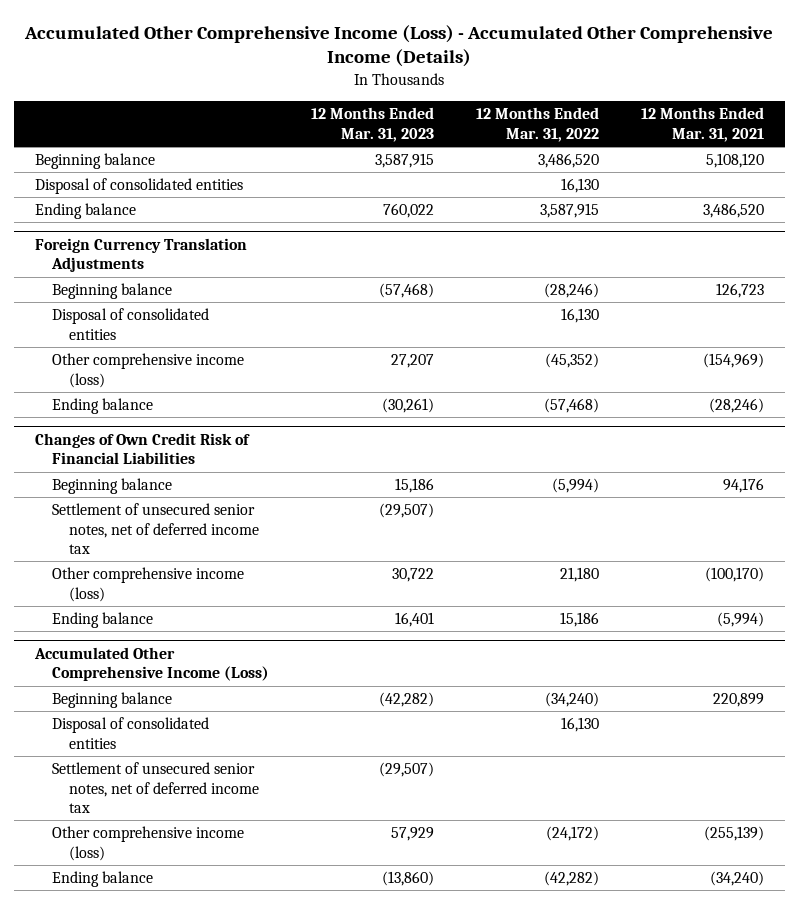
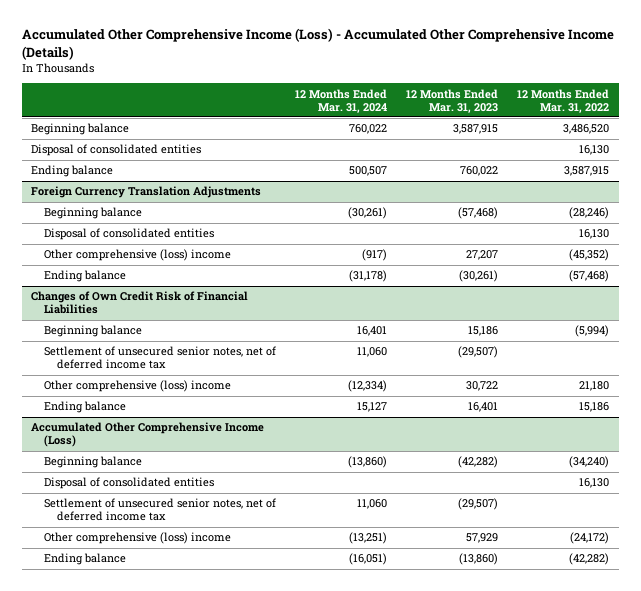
[641,107,765,142] 12 Months Ended Mar. 31, 2021 -> none
none -> [295,88,388,113] 12 Months Ended Mar. 31, 2024
[51,353,244,388] Other comprehensive income (loss) -> [44,249,232,262] Other comprehensive (loss) income
[51,567,244,602] Other comprehensive income (loss) -> [44,380,232,393] Other comprehensive (loss) income
[51,826,244,861] Other comprehensive income (loss) -> [44,532,232,545] Other comprehensive (loss) income

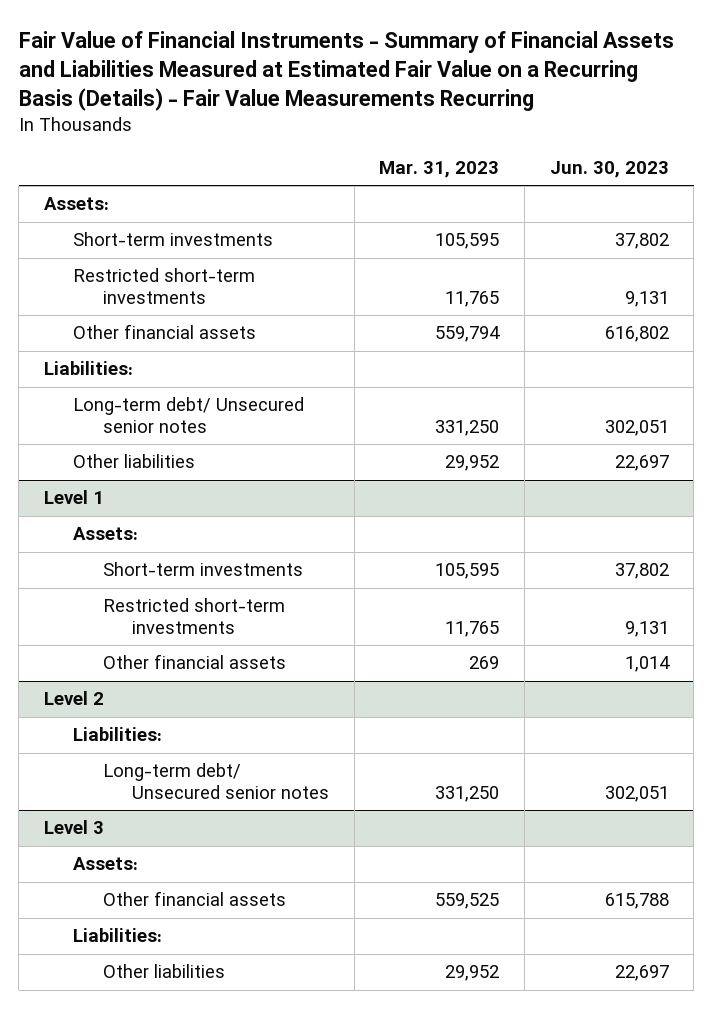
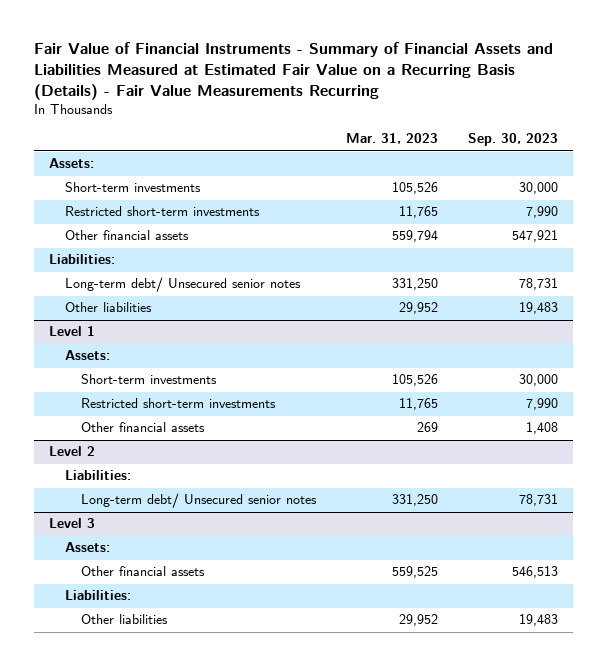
[549,161,669,179] Jun. 30, 2023 -> none
none -> [468,133,559,147] Sep. 30, 2023
[435,233,500,250] 105,595 -> [392,182,439,195] 105,526
[435,563,500,580] 105,595 -> [392,374,439,387] 105,526

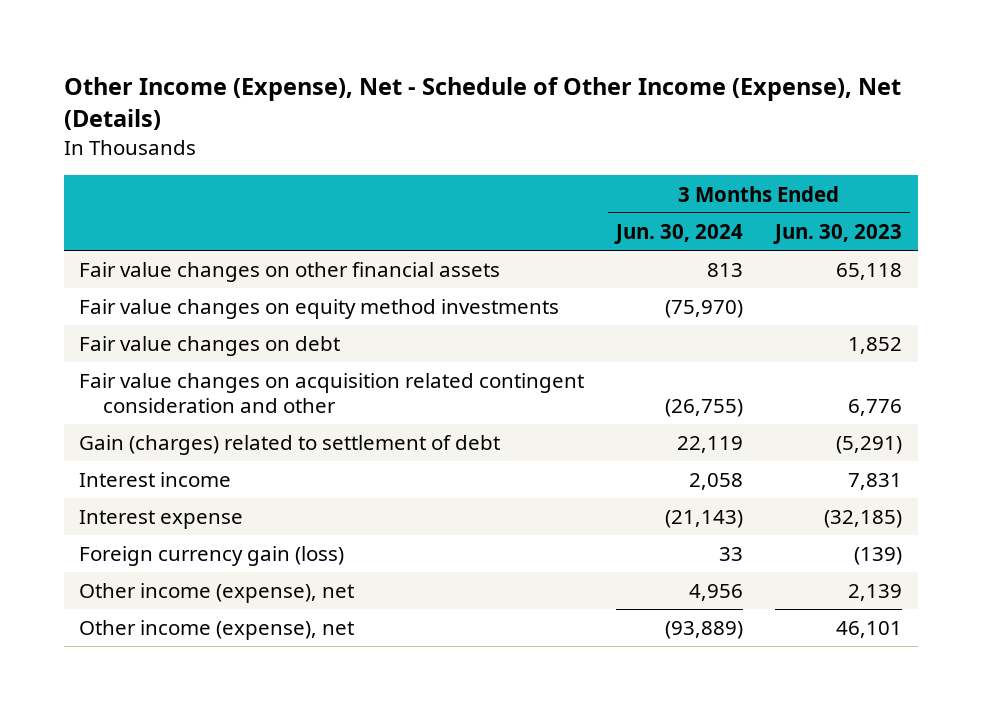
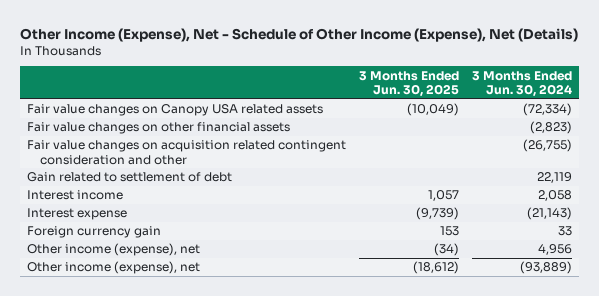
[772,223,902,244] Jun. 30, 2023 -> none
none -> [358,70,459,97] 3 Months Ended Jun. 30, 2025
[79,299,560,320] Fair value changes on equity method investments -> none
[79,336,341,357] Fair value changes on debt -> none
none -> [26,104,323,117] Fair value changes on Canopy USA related assets
[707,263,744,278] 813 -> [530,121,573,135] (2,823)
[79,435,501,456] Gain (charges) related to settlement of debt -> [26,172,232,183] Gain related to settlement of debt
[79,546,345,567] Foreign currency gain (loss) -> [26,226,161,239] Foreign currency gain

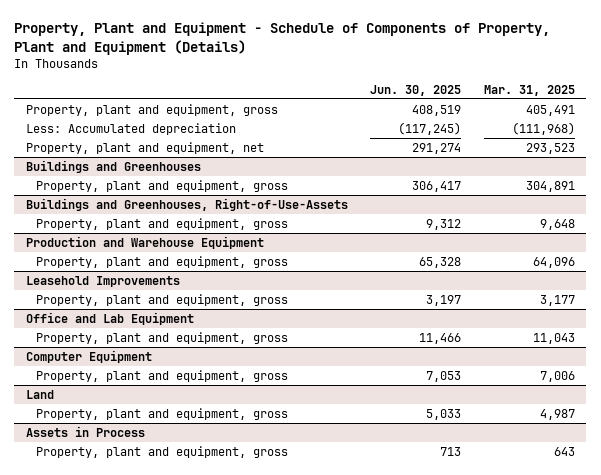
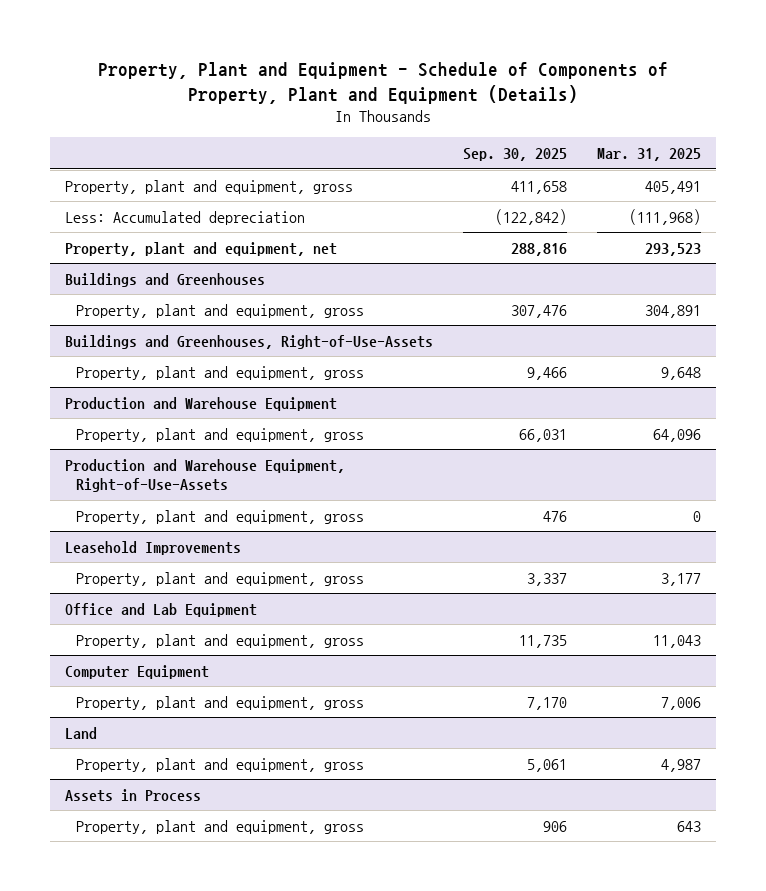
[370,84,462,96] Jun. 30, 2025 -> none
none -> [463,148,568,162] Sep. 30, 2025
none -> [64,458,345,493] Production and Warehouse Equipment, Right-of-Use-Assets
none -> [76,509,365,524] Property, plant and equipment, gross

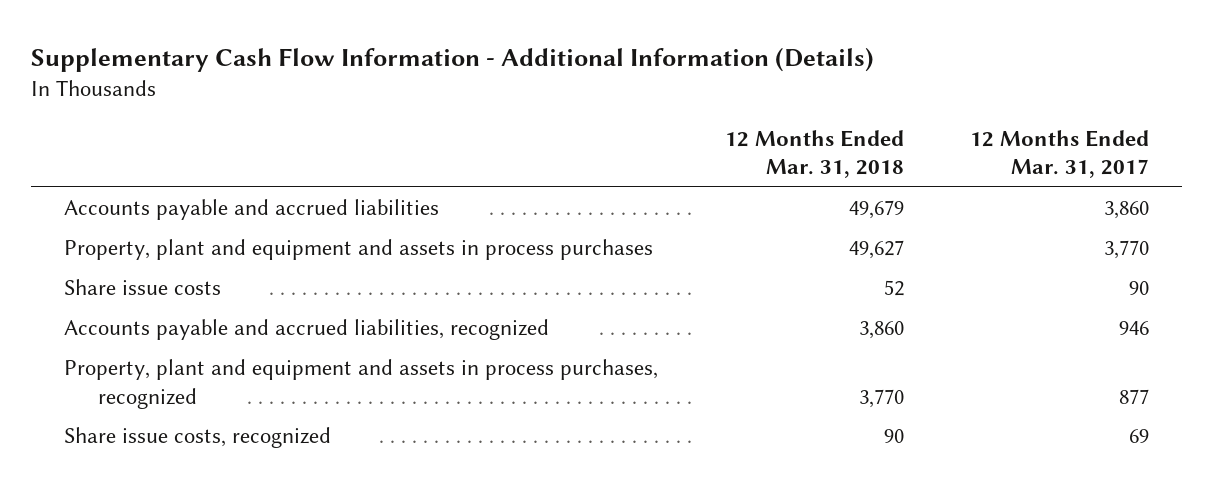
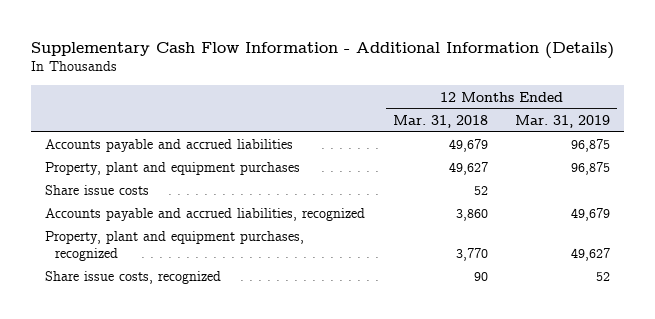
[969,129,1149,179] 12 Months Ended Mar. 31, 2017 -> none
none -> [515,114,611,128] Mar. 31, 2019
[64,239,654,261] Property, plant and equipment and assets in process purchases -> [44,162,300,176] Property, plant and equipment purchases
[64,359,659,409] Property, plant and equipment and assets in process purchases, recognized -> [44,231,304,262] Property, plant and equipment purchases, recognized

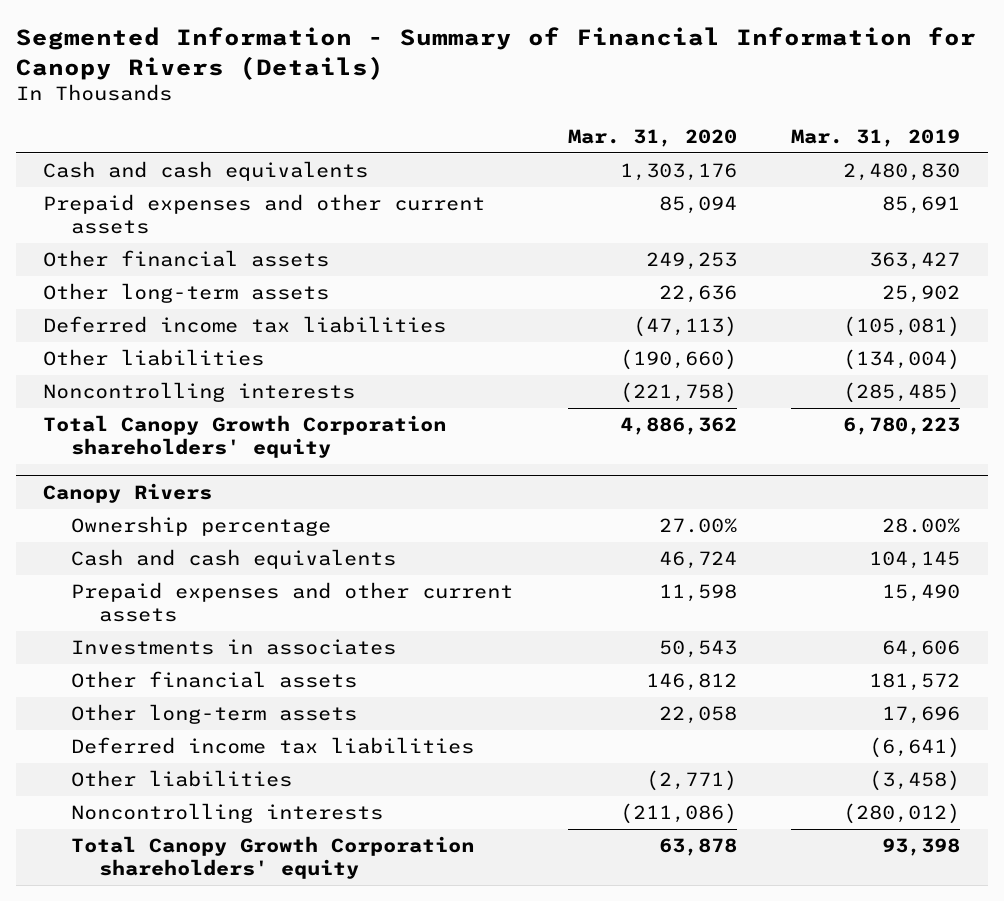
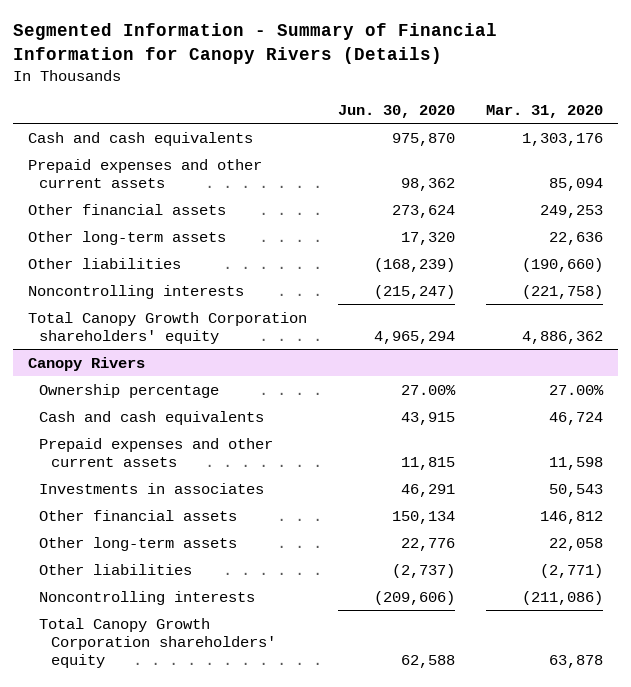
[791,128,961,147] Mar. 31, 2019 -> none
none -> [337,104,455,118] Jun. 30, 2020
[43,316,447,334] Deferred income tax liabilities -> none
[71,737,475,755] Deferred income tax liabilities -> none

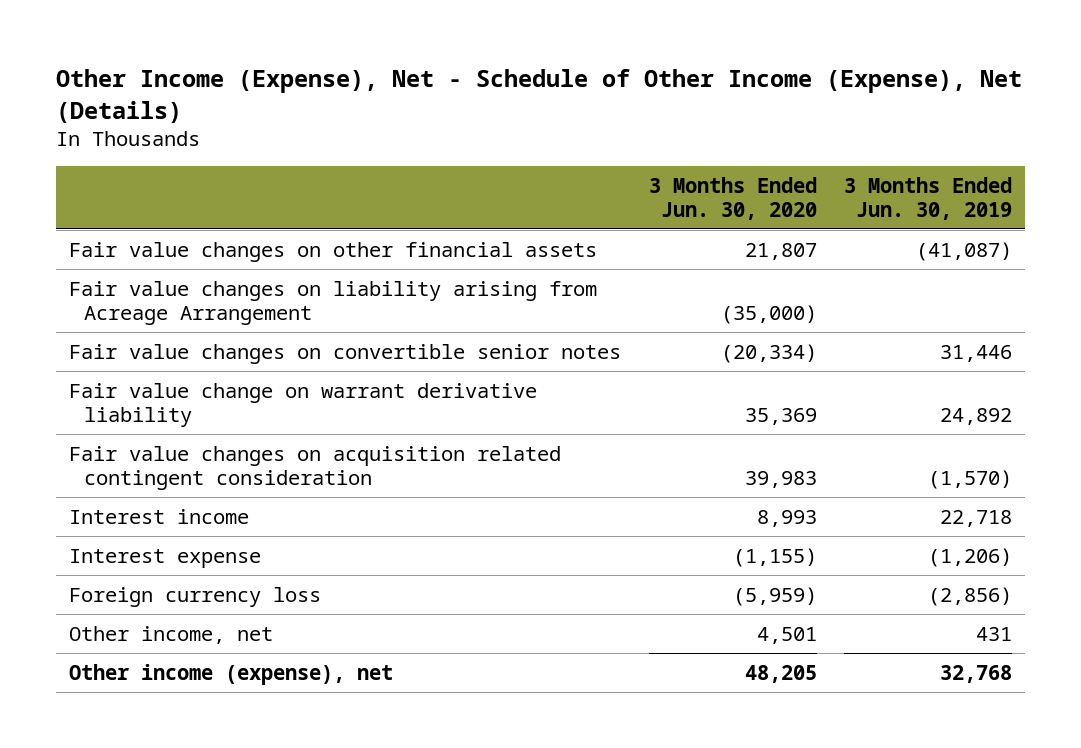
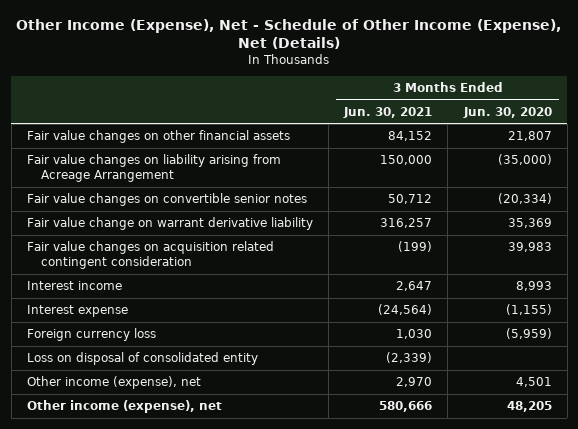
[843,176,1012,220] 3 Months Ended Jun. 30, 2019 -> none
none -> [343,106,433,118] Jun. 30, 2021
none -> [26,352,258,366] Loss on disposal of consolidated entity
[69,625,274,644] Other income, net -> [26,376,201,390] Other income (expense), net

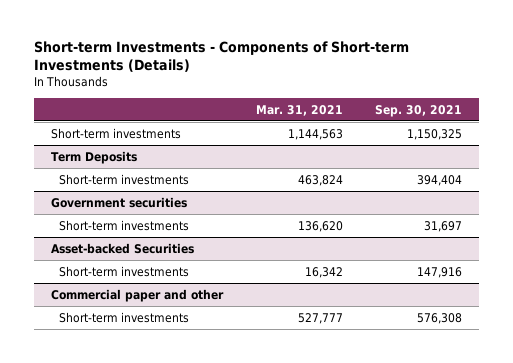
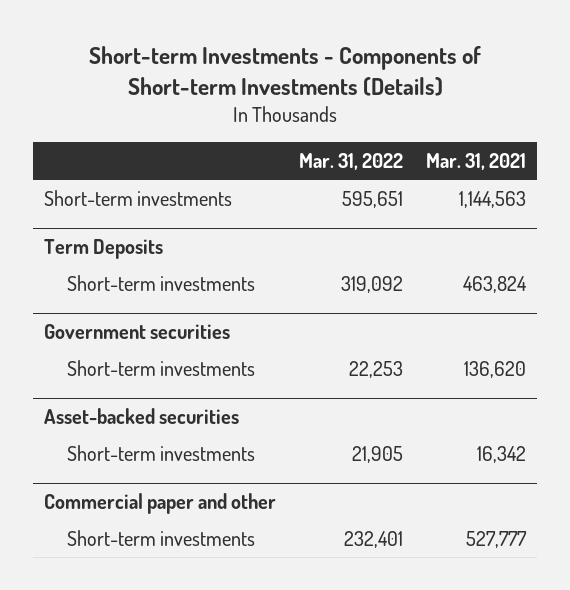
[375,104,463,117] Sep. 30, 2021 -> none
none -> [299,153,404,171] Mar. 31, 2022
[50,242,194,254] Asset-backed Securities -> [44,408,240,425] Asset-backed securities

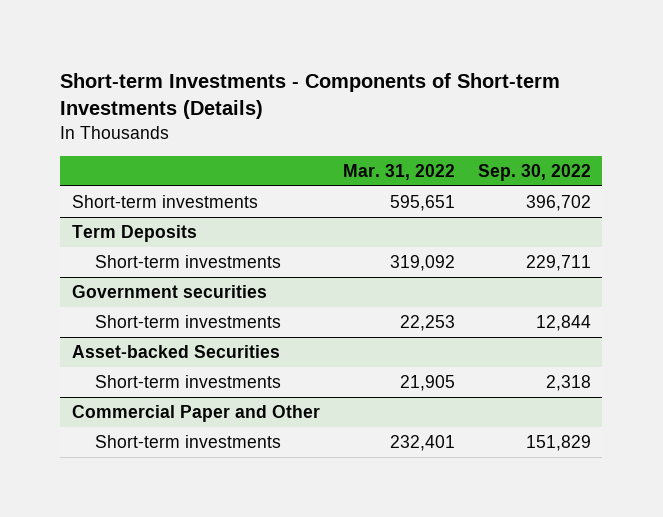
[425,153,526,171] Mar. 31, 2021 -> none
none -> [477,164,591,182] Sep. 30, 2022
[44,408,240,425] Asset-backed securities -> [71,344,280,358] Asset-backed Securities
[44,493,277,515] Commercial paper and other -> [71,404,320,422] Commercial Paper and Other

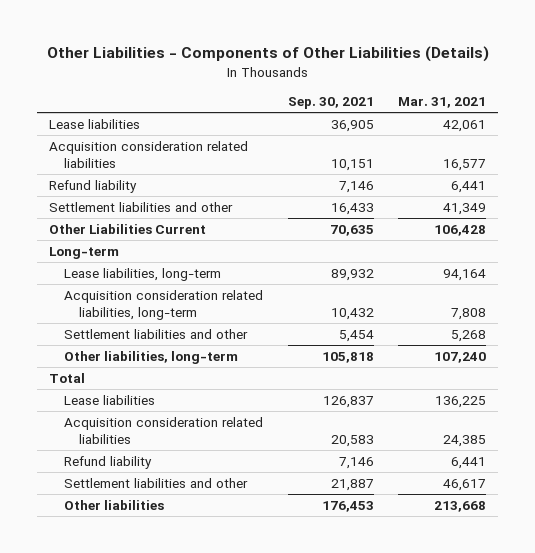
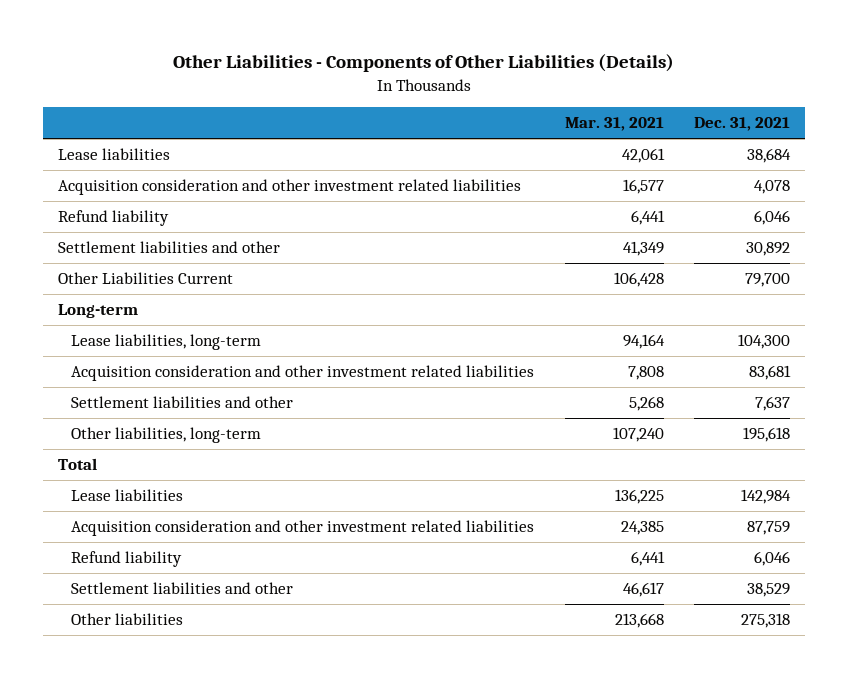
[287,97,374,110] Sep. 30, 2021 -> none
none -> [693,117,790,132] Dec. 31, 2021
[49,140,249,169] Acquisition consideration related liabilities -> [57,179,521,196] Acquisition consideration and other investment related liabilities
[64,289,264,321] Acquisition consideration related liabilities, long-term -> [71,365,535,382] Acquisition consideration and other investment related liabilities
[64,416,264,445] Acquisition consideration related liabilities -> [71,520,535,537] Acquisition consideration and other investment related liabilities

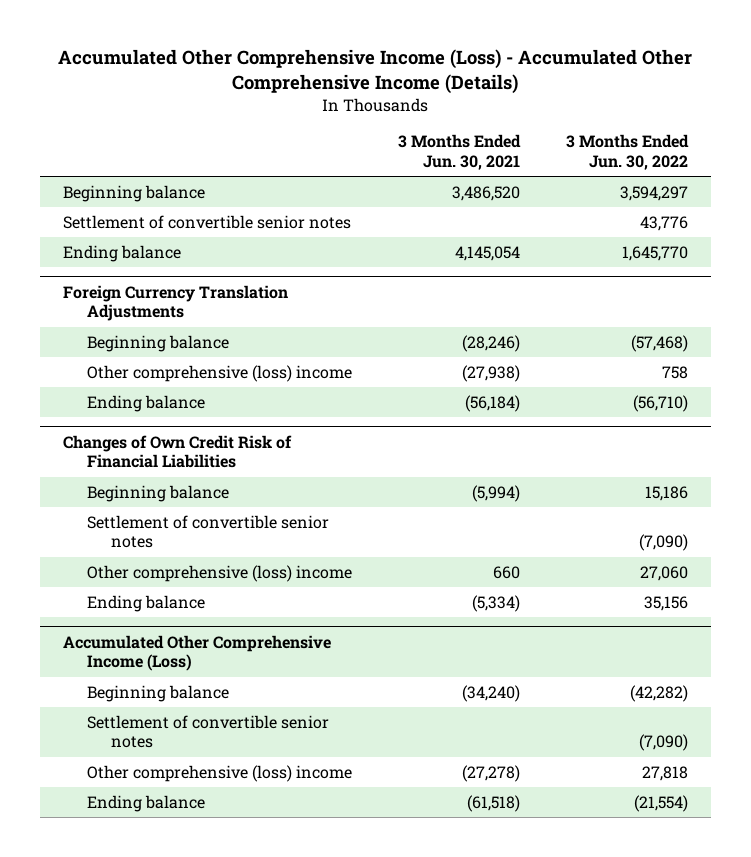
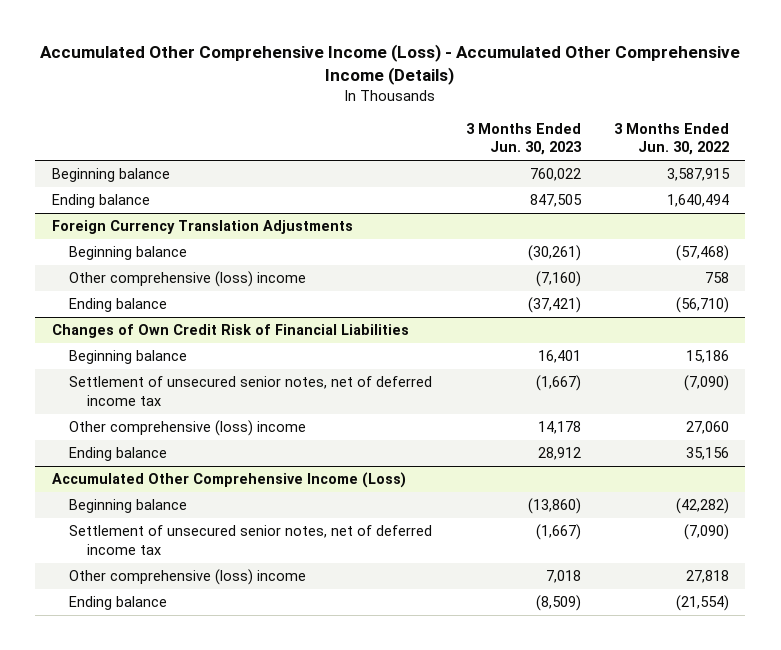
[398,134,522,171] 3 Months Ended Jun. 30, 2021 -> none
none -> [465,122,582,156] 3 Months Ended Jun. 30, 2023
[62,214,351,229] Settlement of convertible senior notes -> none
[620,185,689,201] 3,594,297 -> [666,168,730,182] 3,587,915
[622,245,689,261] 1,645,770 -> [666,194,729,208] 1,640,494
[86,514,329,549] Settlement of convertible senior notes -> none
none -> [69,376,433,407] Settlement of unsecured senior notes, net of deferred income tax
[86,714,329,749] Settlement of convertible senior notes -> none
none -> [69,525,433,556] Settlement of unsecured senior notes, net of deferred income tax

